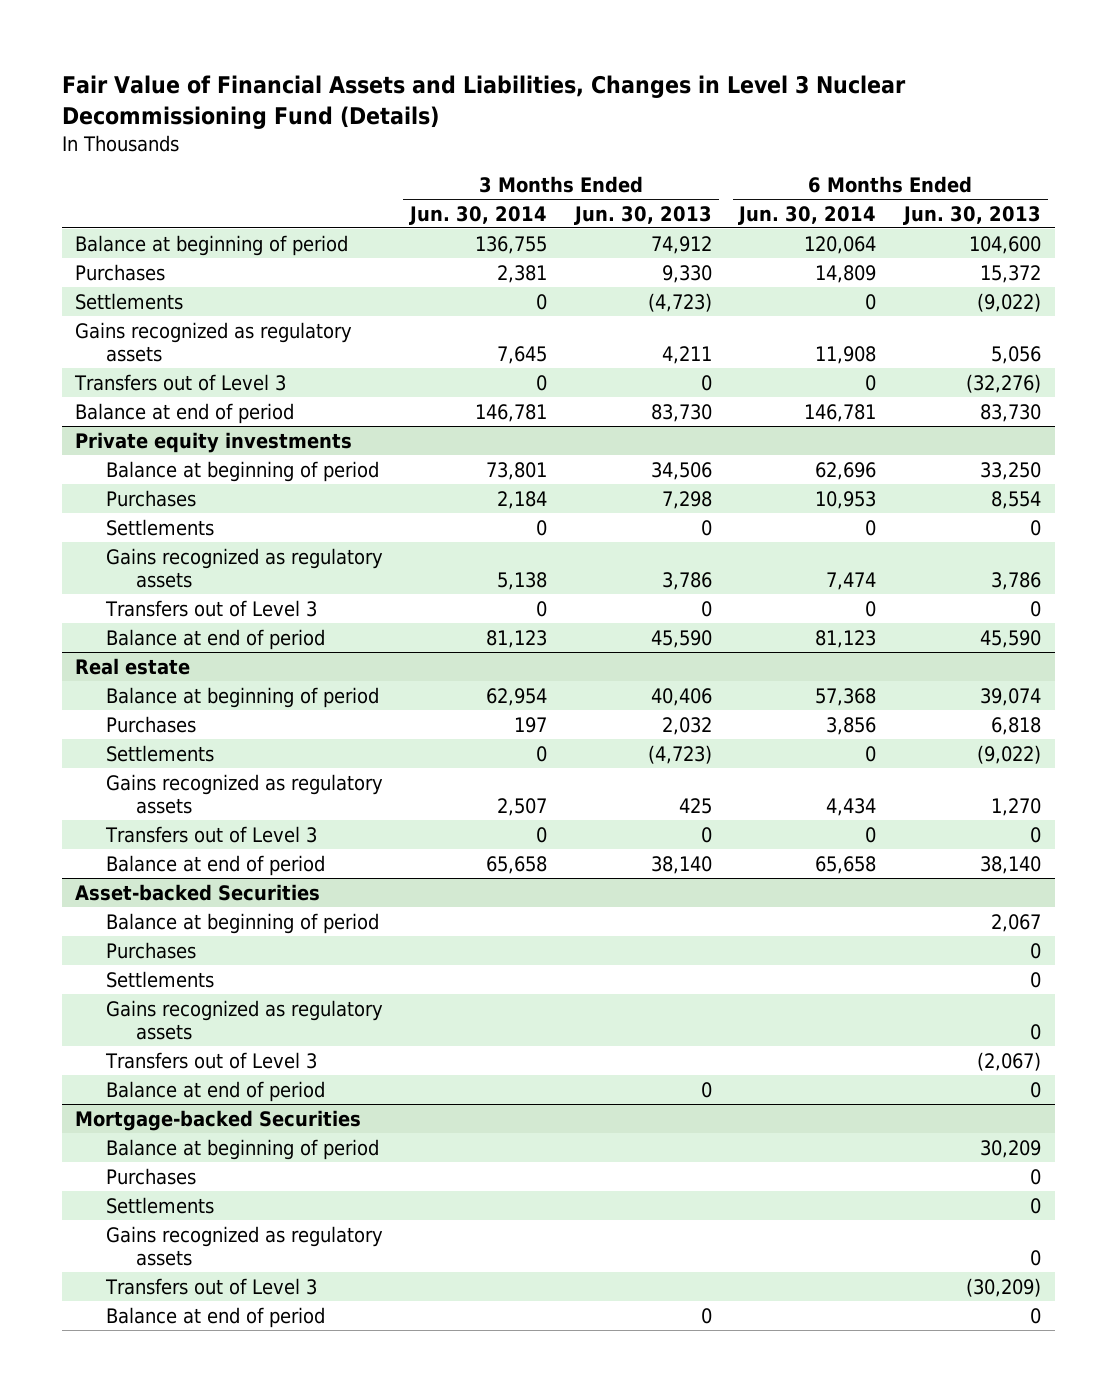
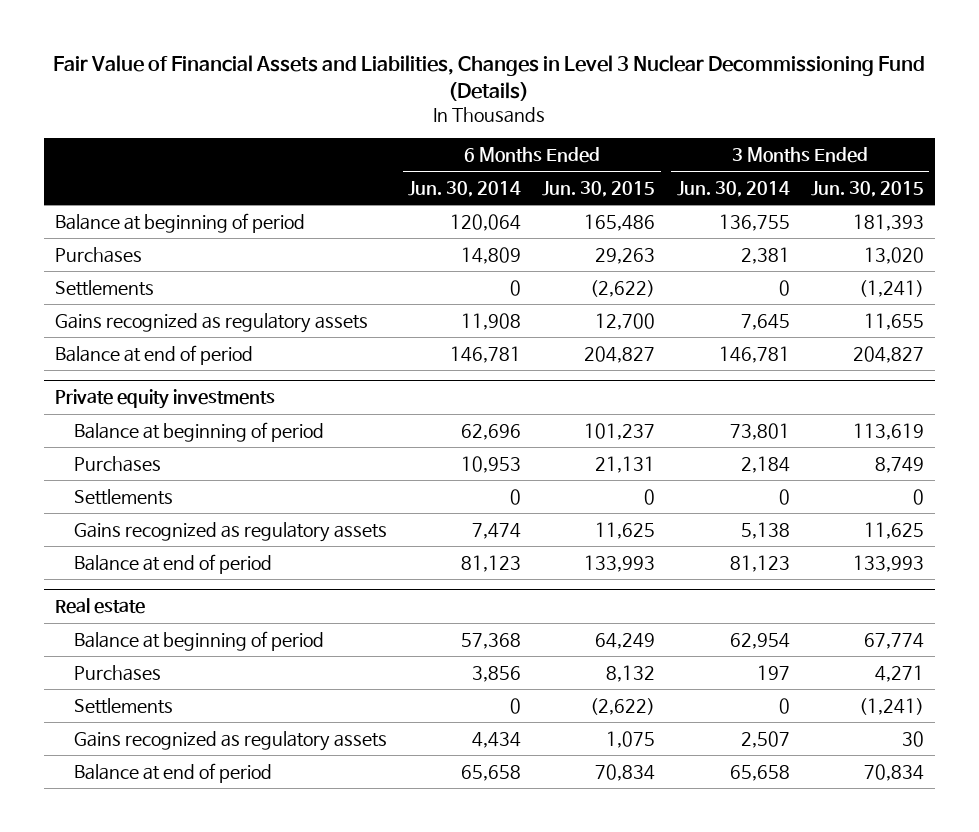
[573,205,712,225] Jun. 30, 2013 -> none
[902,205,1041,225] Jun. 30, 2013 -> none
none -> [542,181,656,198] Jun. 30, 2015
none -> [811,181,925,198] Jun. 30, 2015
[74,373,287,391] Transfers out of Level 3 -> none
[104,599,317,617] Transfers out of Level 3 -> none
[104,825,317,843] Transfers out of Level 3 -> none
[75,883,321,901] Asset-backed Securities -> none
[105,912,379,934] Balance at beginning of period -> none
[105,941,196,959] Purchases -> none
[105,970,214,988] Settlements -> none
[105,999,383,1040] Gains recognized as regulatory assets -> none
[104,1051,317,1069] Transfers out of Level 3 -> none
[105,1080,325,1102] Balance at end of period -> none
[75,1109,362,1131] Mortgage-backed Securities -> none
[105,1138,379,1160] Balance at beginning of period -> none
[105,1167,196,1185] Purchases -> none
[105,1196,214,1214] Settlements -> none
[105,1225,383,1266] Gains recognized as regulatory assets -> none
[104,1277,317,1295] Transfers out of Level 3 -> none
[105,1306,325,1328] Balance at end of period -> none

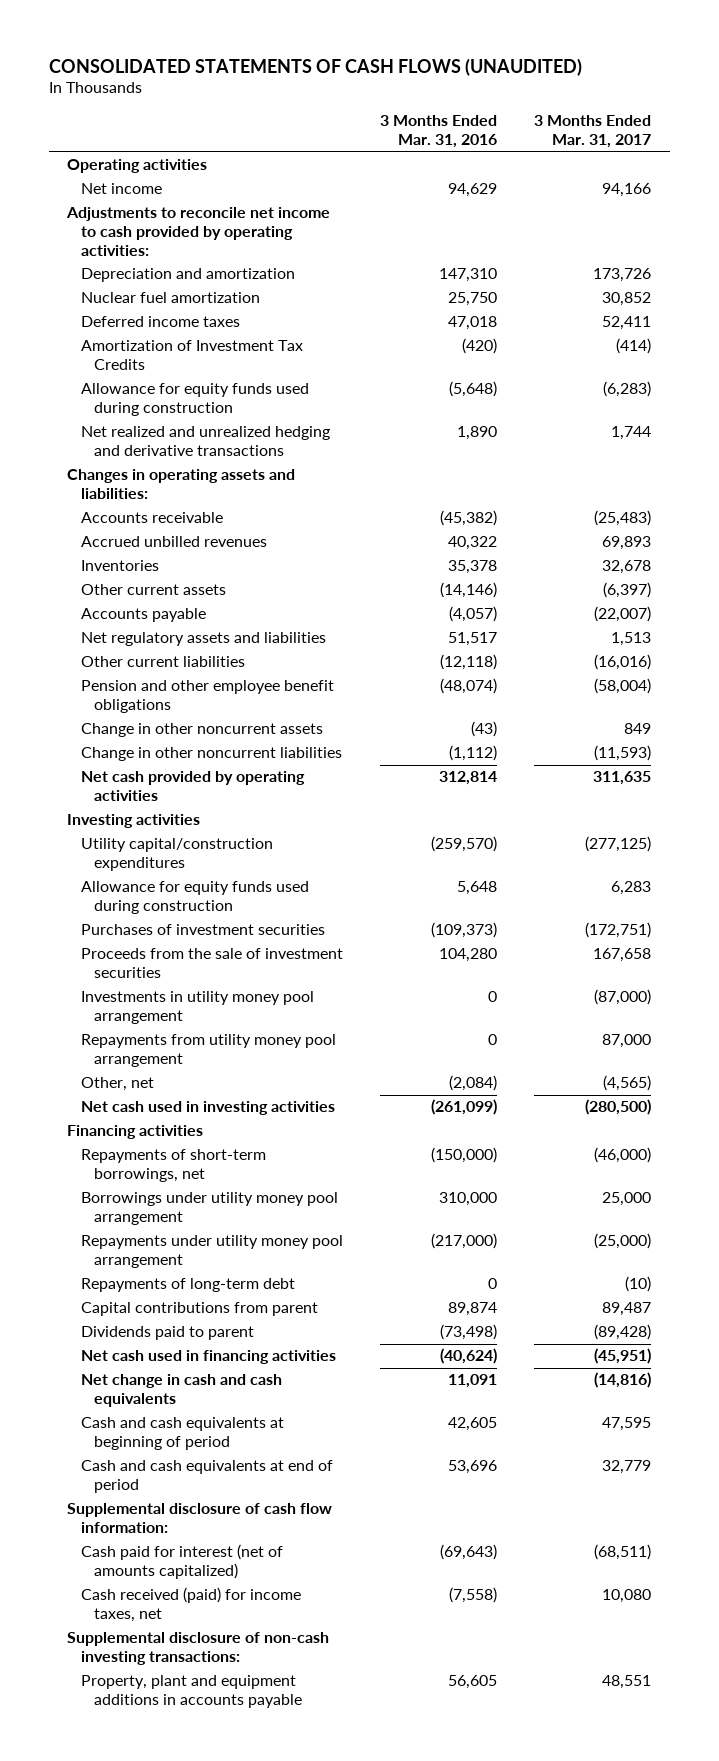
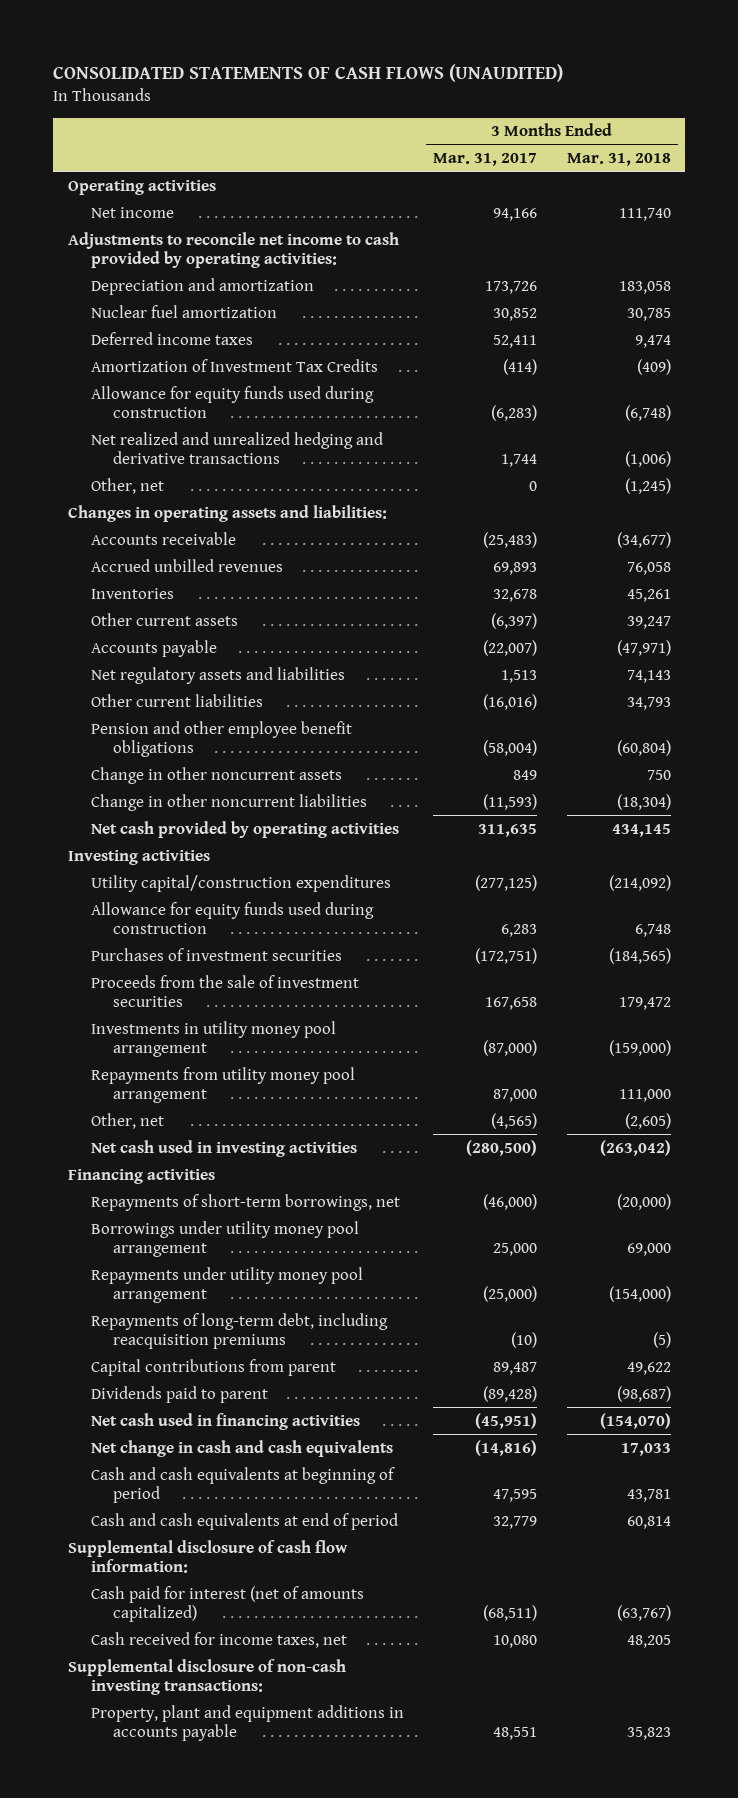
[379,115,497,149] 3 Months Ended Mar. 31, 2016 -> none
none -> [566,153,671,167] Mar. 31, 2018
none -> [90,477,164,494] Other, net
[80,1278,295,1293] Repayments of long-term debt -> [90,1312,388,1349] Repayments of long-term debt, including reacquisition premiums
[80,1587,301,1623] Cash received (paid) for income taxes, net -> [90,1631,347,1648] Cash received for income taxes, net

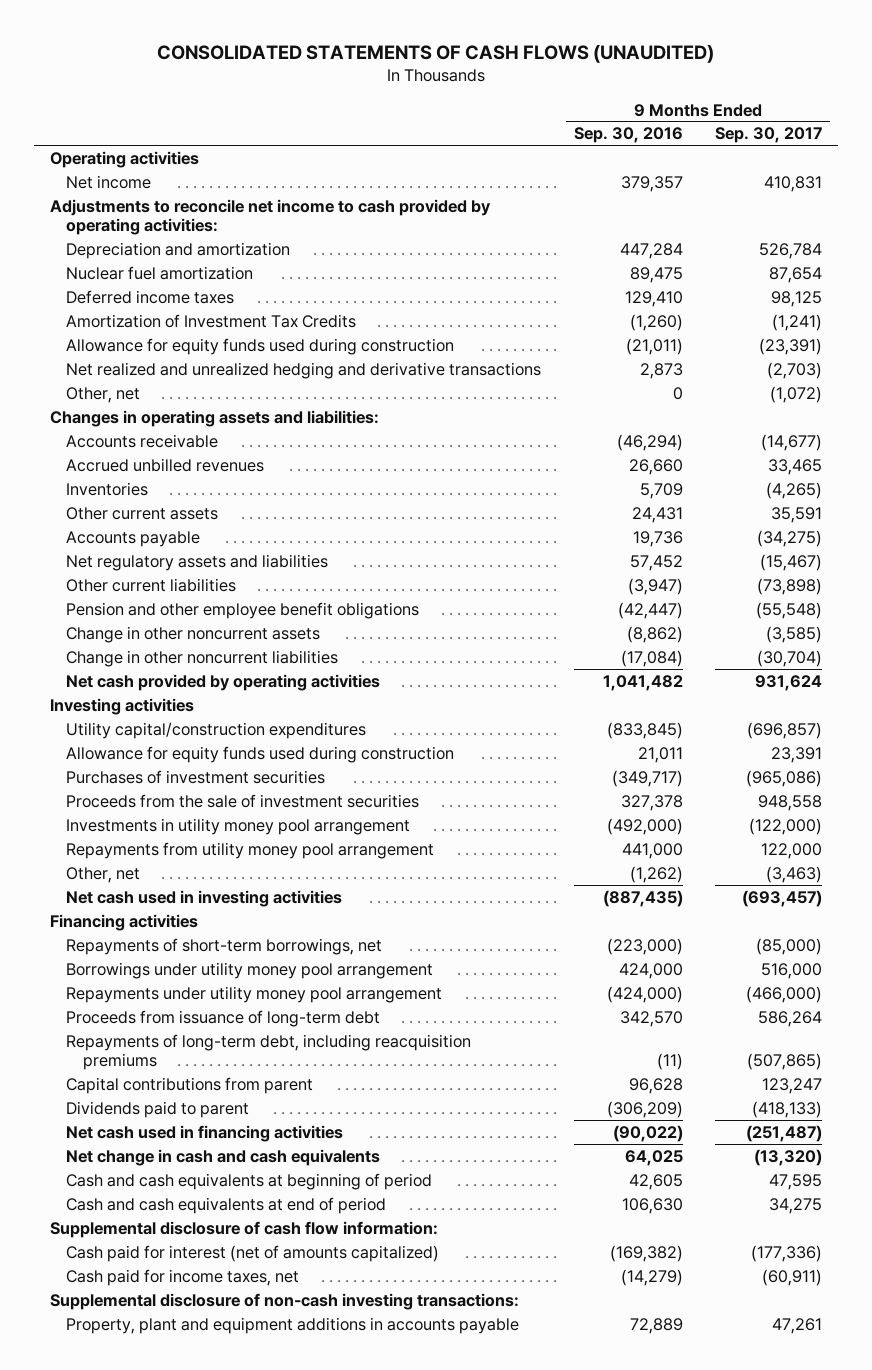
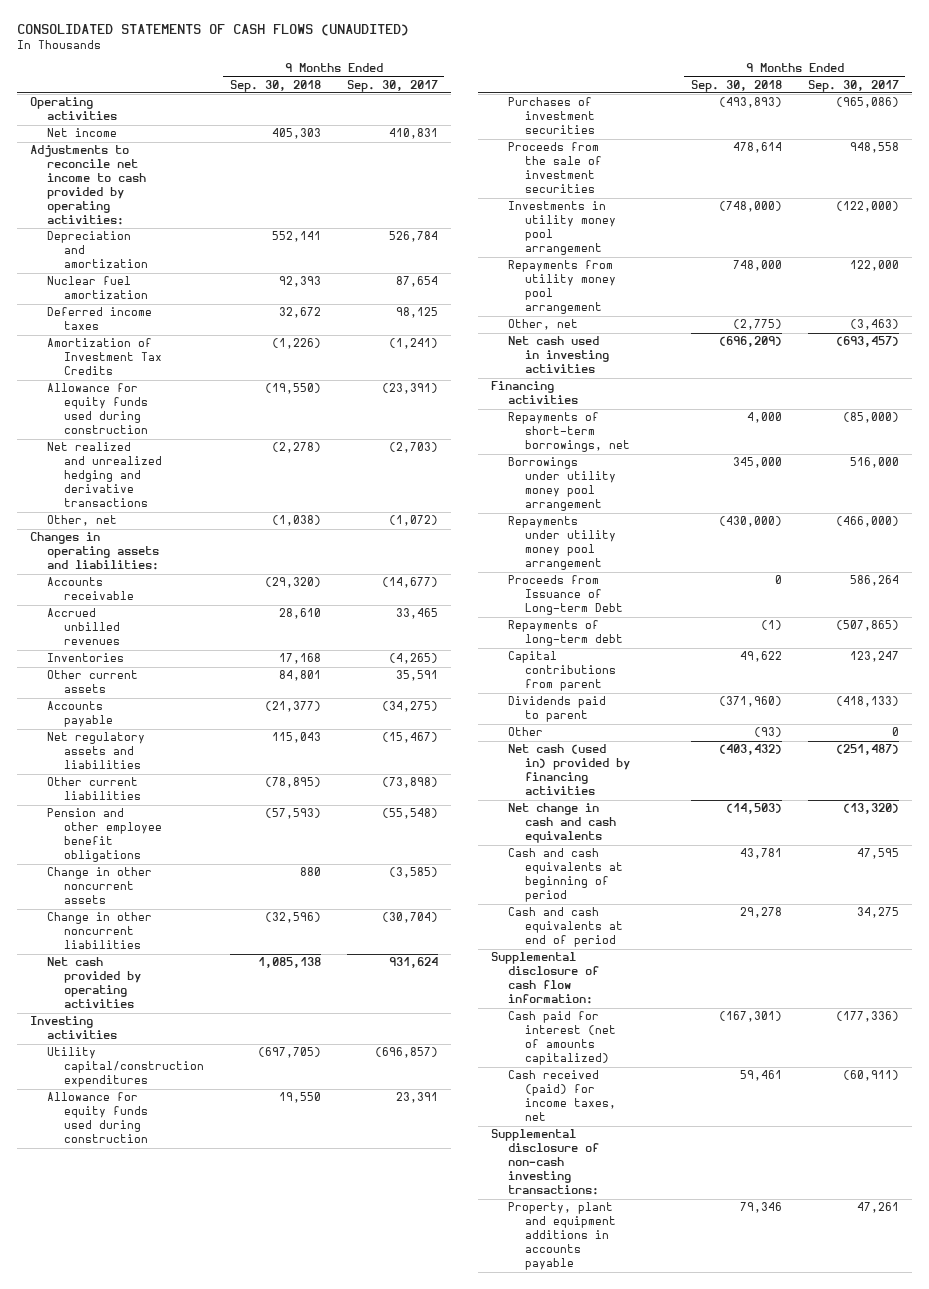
[573,127,683,144] Sep. 30, 2016 -> none
none -> [229,79,321,92] Sep. 30, 2018
[66,1009,381,1027] Proceeds from issuance of long-term debt -> [507,575,623,616] Proceeds from Issuance of Long-term Debt
[66,1033,472,1071] Repayments of long-term debt, including reacquisition premiums -> [507,620,623,647] Repayments of long-term debt
none -> [507,727,543,737] Other
[66,1124,344,1142] Net cash used in financing activities -> [507,744,630,796] Net cash (used in) provided by financing activities
[66,1268,300,1286] Cash paid for income taxes, net -> [507,1070,616,1122] Cash received (paid) for income taxes, net

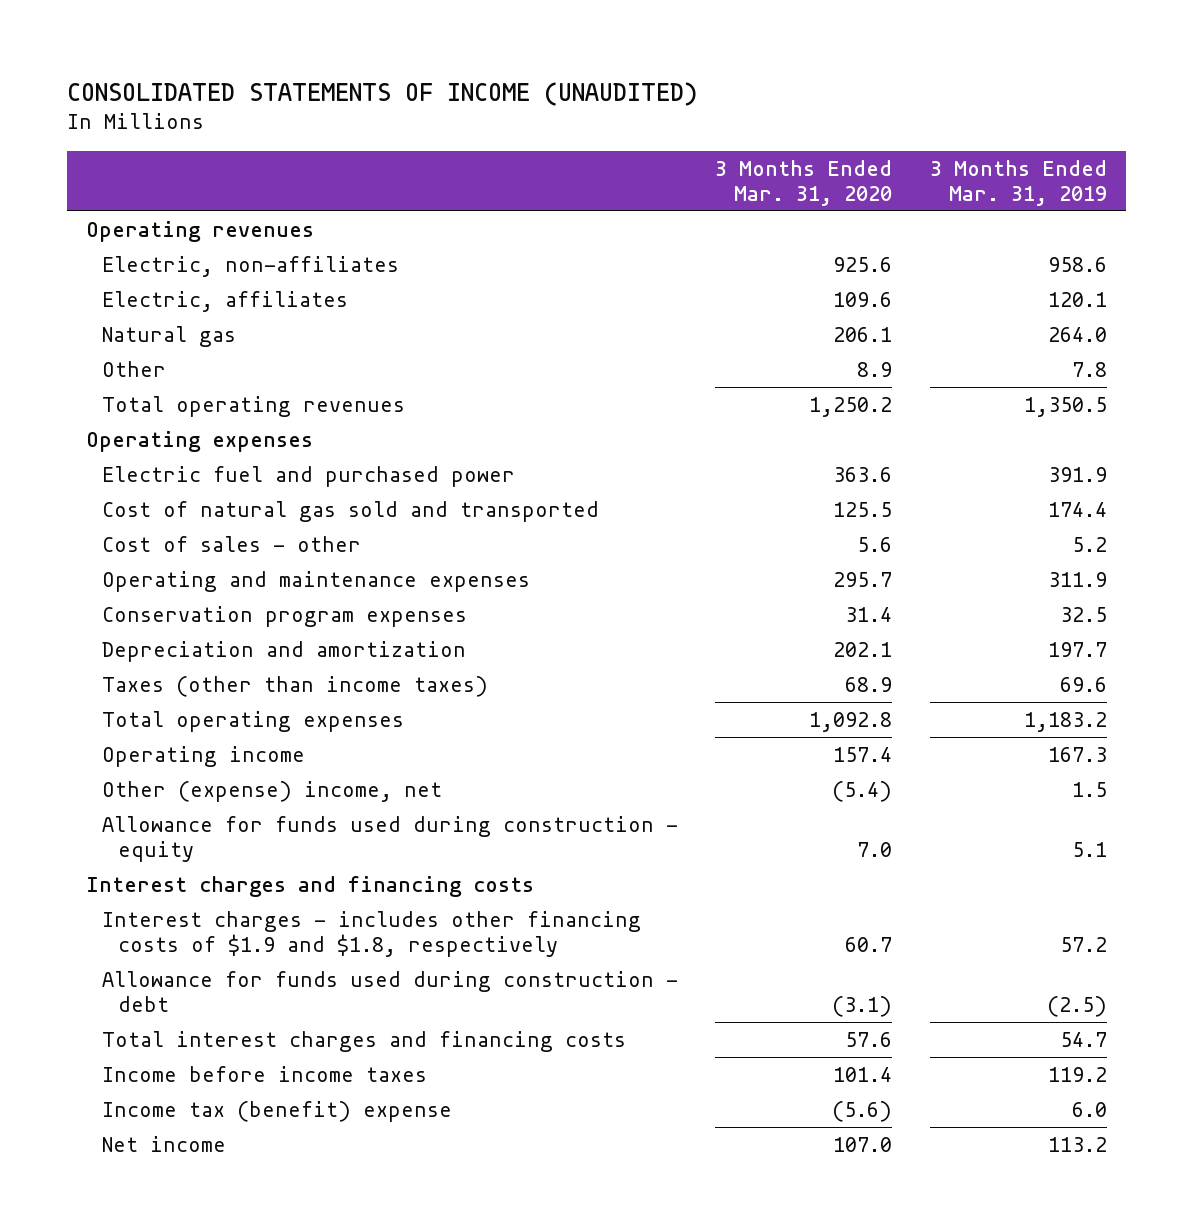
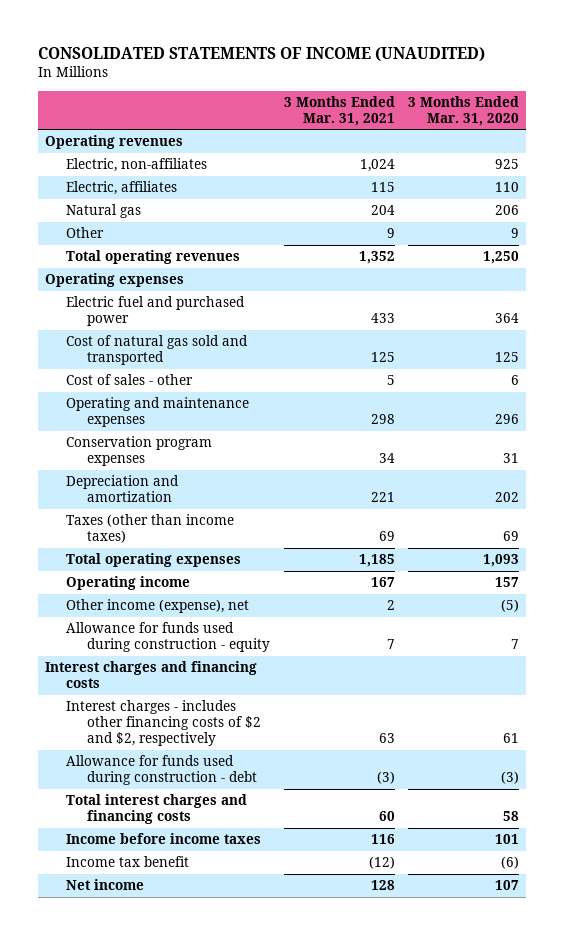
[930,159,1108,206] 3 Months Ended Mar. 31, 2019 -> none
none -> [283,95,395,126] 3 Months Ended Mar. 31, 2021
[833,256,893,272] 925.6 -> [495,159,520,170] 925
[833,291,893,307] 109.6 -> [495,182,520,193] 110
[833,326,893,342] 206.1 -> [495,205,520,216] 206
[857,361,893,377] 8.9 -> [511,228,520,239] 9
[809,396,893,417] 1,250.2 -> [483,251,520,265] 1,250
[833,466,893,482] 363.6 -> [495,313,520,324] 364
[833,501,893,517] 125.5 -> [495,352,520,363] 125
[857,536,893,552] 5.6 -> [511,375,520,386] 6
[833,571,893,587] 295.7 -> [495,414,520,425] 296
[845,606,893,622] 31.4 -> [503,453,520,464] 31
[833,641,893,657] 202.1 -> [495,492,520,503] 202
[845,676,893,692] 68.9 -> [503,531,520,542] 69
[809,711,893,732] 1,092.8 -> [483,554,520,568] 1,093
[833,746,893,762] 157.4 -> [495,577,520,588] 157
[101,780,442,802] Other (expense) income, net -> [66,599,250,614] Other income (expense), net
[832,780,893,802] (5.4) -> [501,599,520,613] (5)
[857,841,893,857] 7.0 -> [511,639,520,650] 7
[101,910,641,957] Interest charges - includes other financing costs of $1.9 and $1.8, respectively -> [66,700,262,746] Interest charges - includes other financing costs of $2 and $2, respectively
[845,936,893,952] 60.7 -> [503,732,520,743] 61
[832,995,893,1017] (3.1) -> [501,771,520,785] (3)
[845,1031,893,1047] 57.6 -> [503,811,520,822] 58
[833,1066,893,1082] 101.4 -> [495,834,520,845] 101
[101,1100,452,1122] Income tax (benefit) expense -> [66,856,190,868] Income tax benefit
[832,1100,893,1122] (5.6) -> [501,856,520,870] (6)
[833,1136,893,1152] 107.0 -> [495,880,520,891] 107

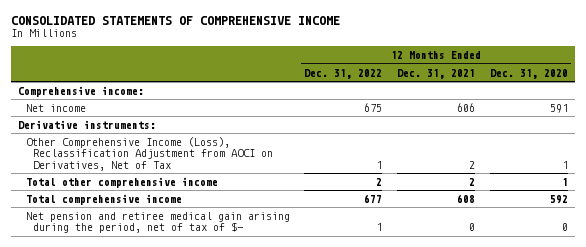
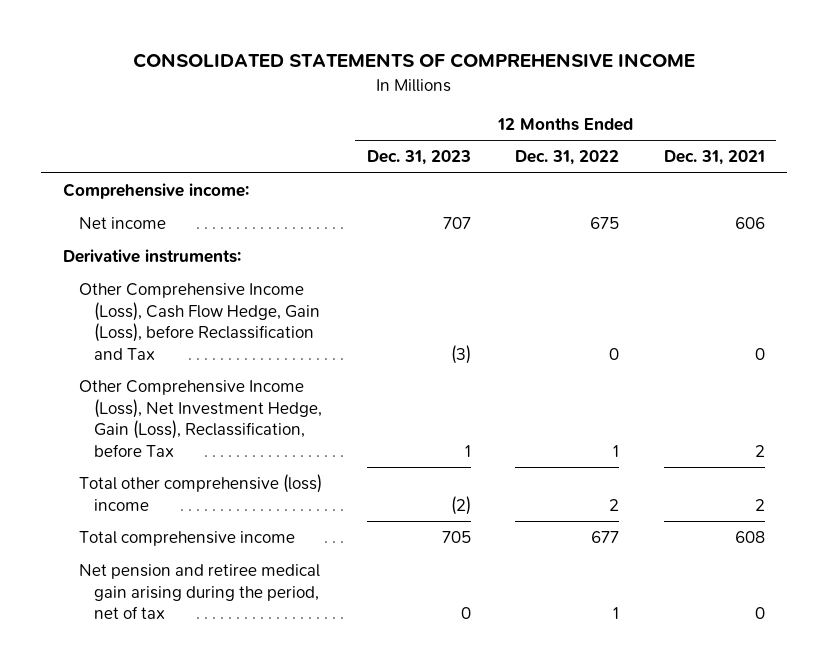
[489,68,568,79] Dec. 31, 2020 -> none
none -> [366,150,471,166] Dec. 31, 2023
[25,136,274,171] Other Comprehensive Income (Loss), Reclassification Adjustment from AOCI on Derivatives, Net of Tax -> none
none -> [78,283,321,360] Other Comprehensive Income (Loss), Cash Flow Hedge, Gain (Loss), before Reclassification and Tax
none -> [78,380,323,457] Other Comprehensive Income (Loss), Net Investment Hedge, Gain (Loss), Reclassification, before Tax
[25,176,218,188] Total other comprehensive income -> [78,474,322,511] Total other comprehensive (loss) income
[25,211,290,234] Net pension and retiree medical gain arising during the period, net of tax of $- -> [78,564,320,620] Net pension and retiree medical gain arising during the period, net of tax

